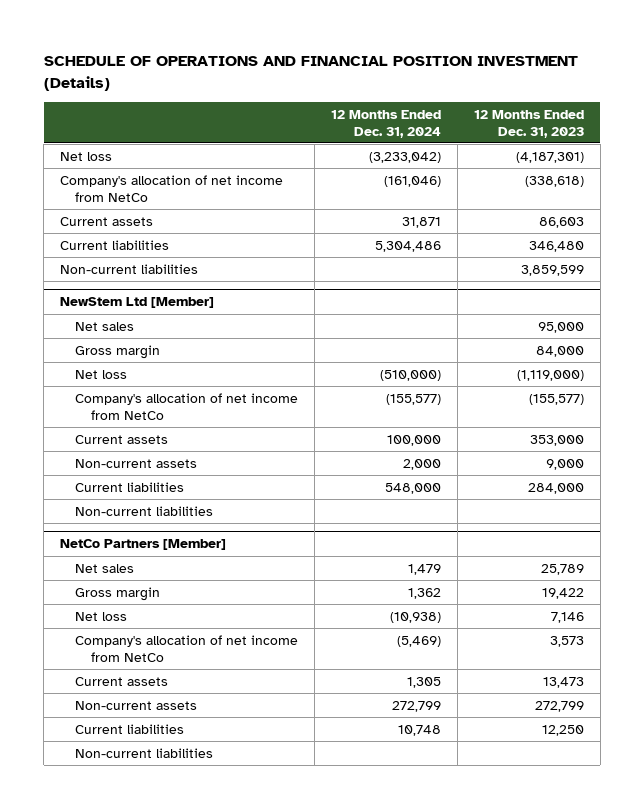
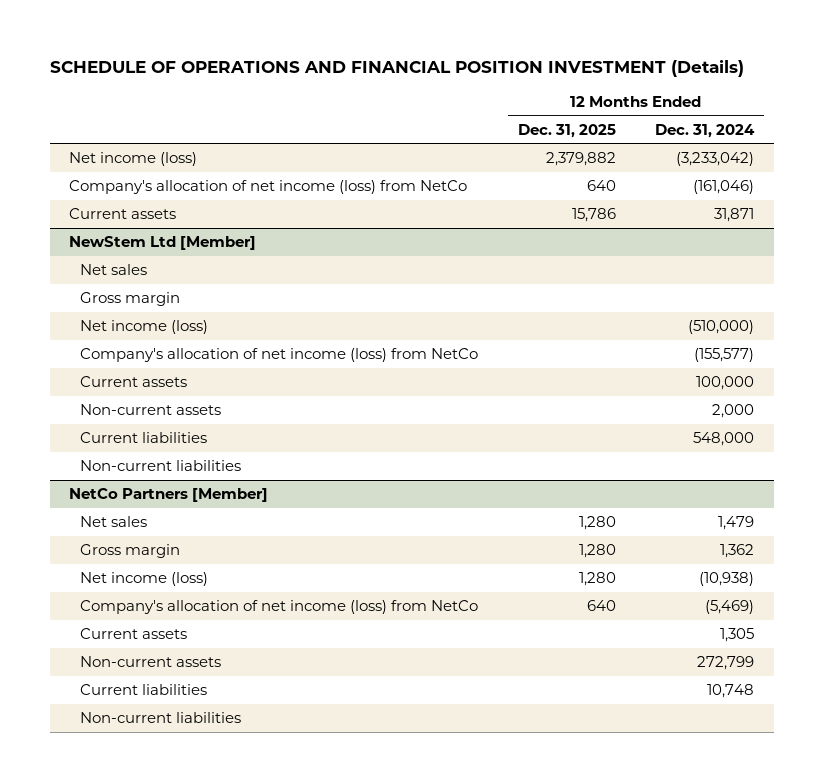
[473,109,584,138] 12 Months Ended Dec. 31, 2023 -> none
none -> [517,123,616,138] Dec. 31, 2025
[60,151,113,161] Net loss -> [69,152,198,167] Net income (loss)
[60,174,284,203] Company's allocation of net income from NetCo -> [69,180,468,195] Company's allocation of net income (loss) from NetCo
[60,239,170,250] Current liabilities -> none
[60,263,199,274] Non-current liabilities -> none
[75,369,128,379] Net loss -> [80,320,209,335] Net income (loss)
[75,392,299,421] Company's allocation of net income from NetCo -> [80,348,479,363] Company's allocation of net income (loss) from NetCo
[75,611,128,621] Net loss -> [80,572,209,587] Net income (loss)
[75,634,299,663] Company's allocation of net income from NetCo -> [80,600,479,615] Company's allocation of net income (loss) from NetCo

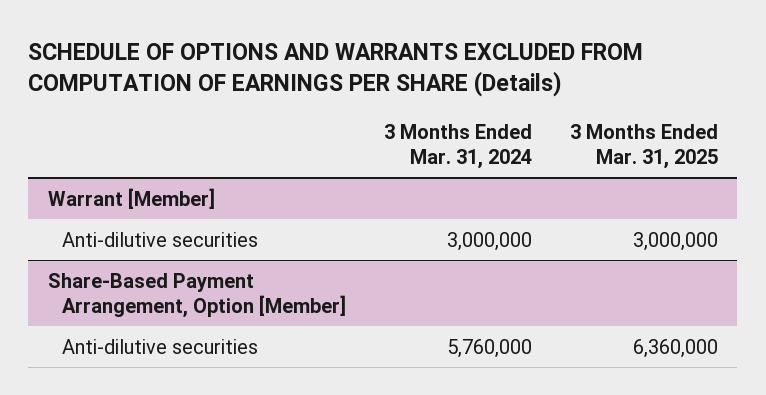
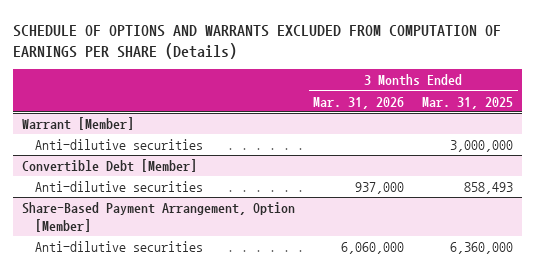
[384,123,533,170] 3 Months Ended Mar. 31, 2024 -> none
none -> [313,96,405,109] Mar. 31, 2026
none -> [22,159,198,173] Convertible Debt [Member]
none -> [34,181,203,193] Anti-dilutive securities

